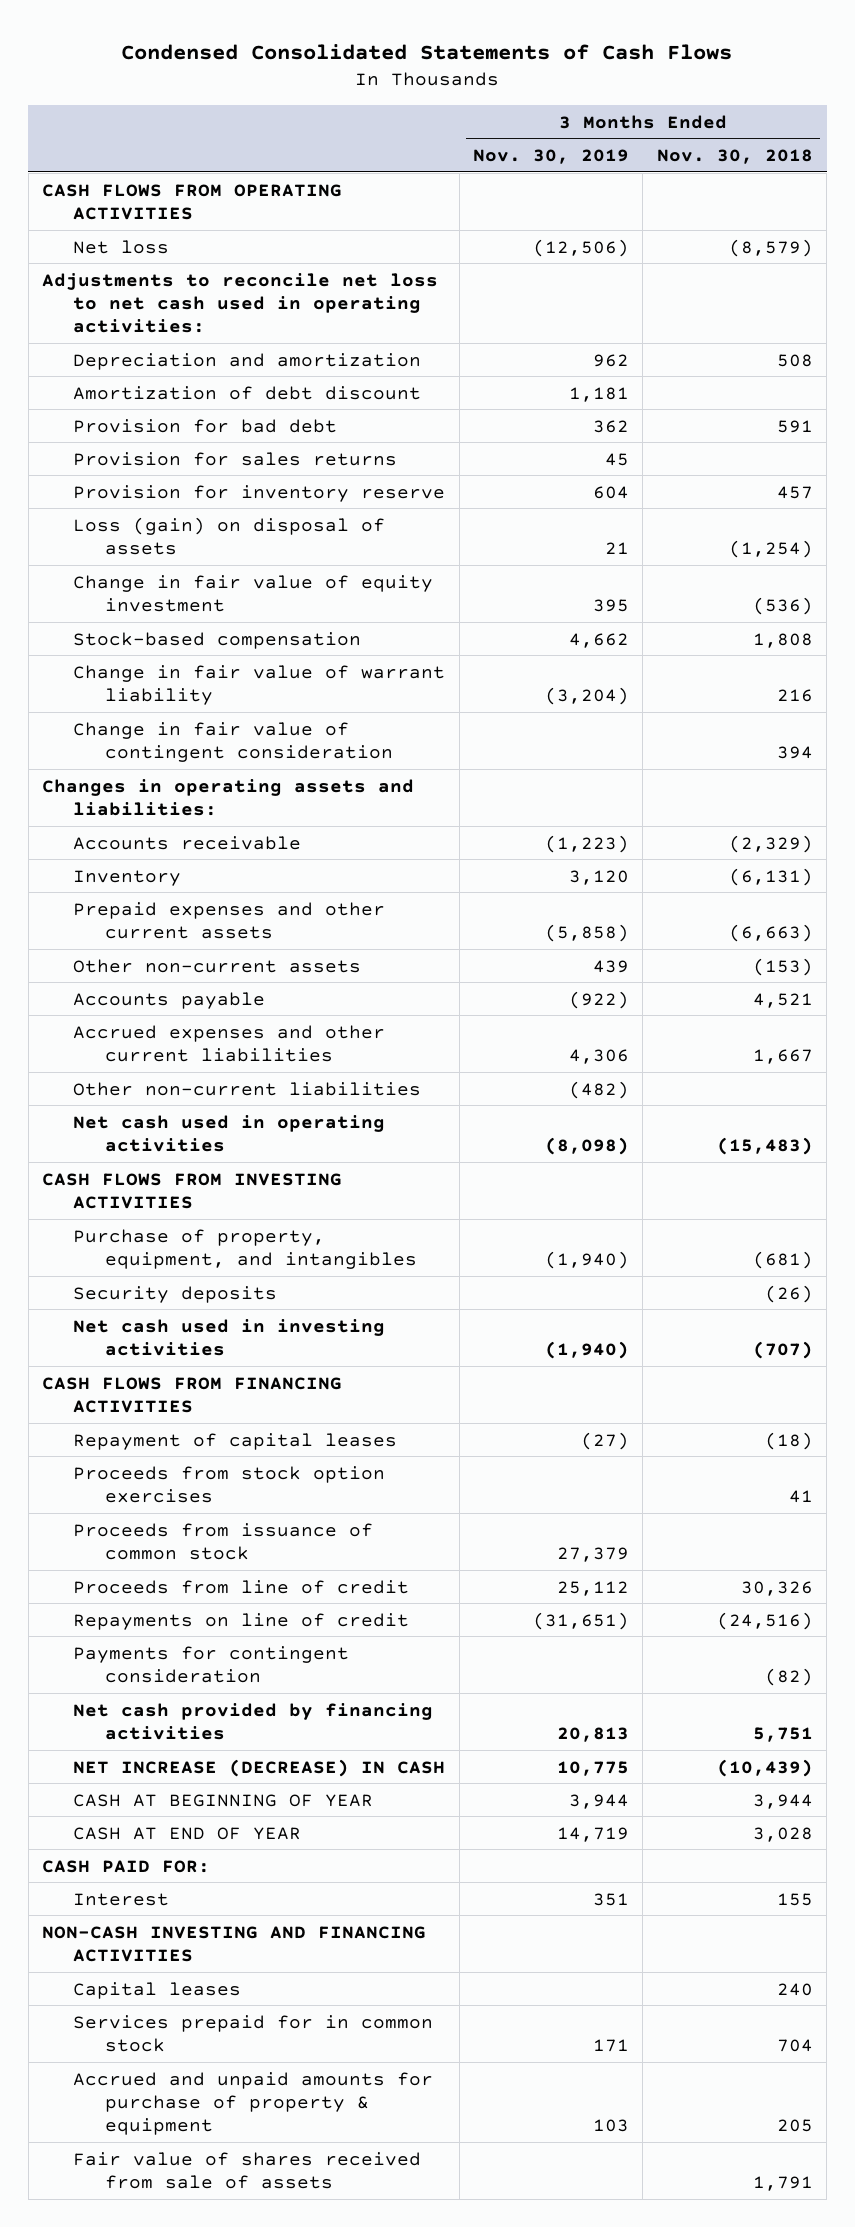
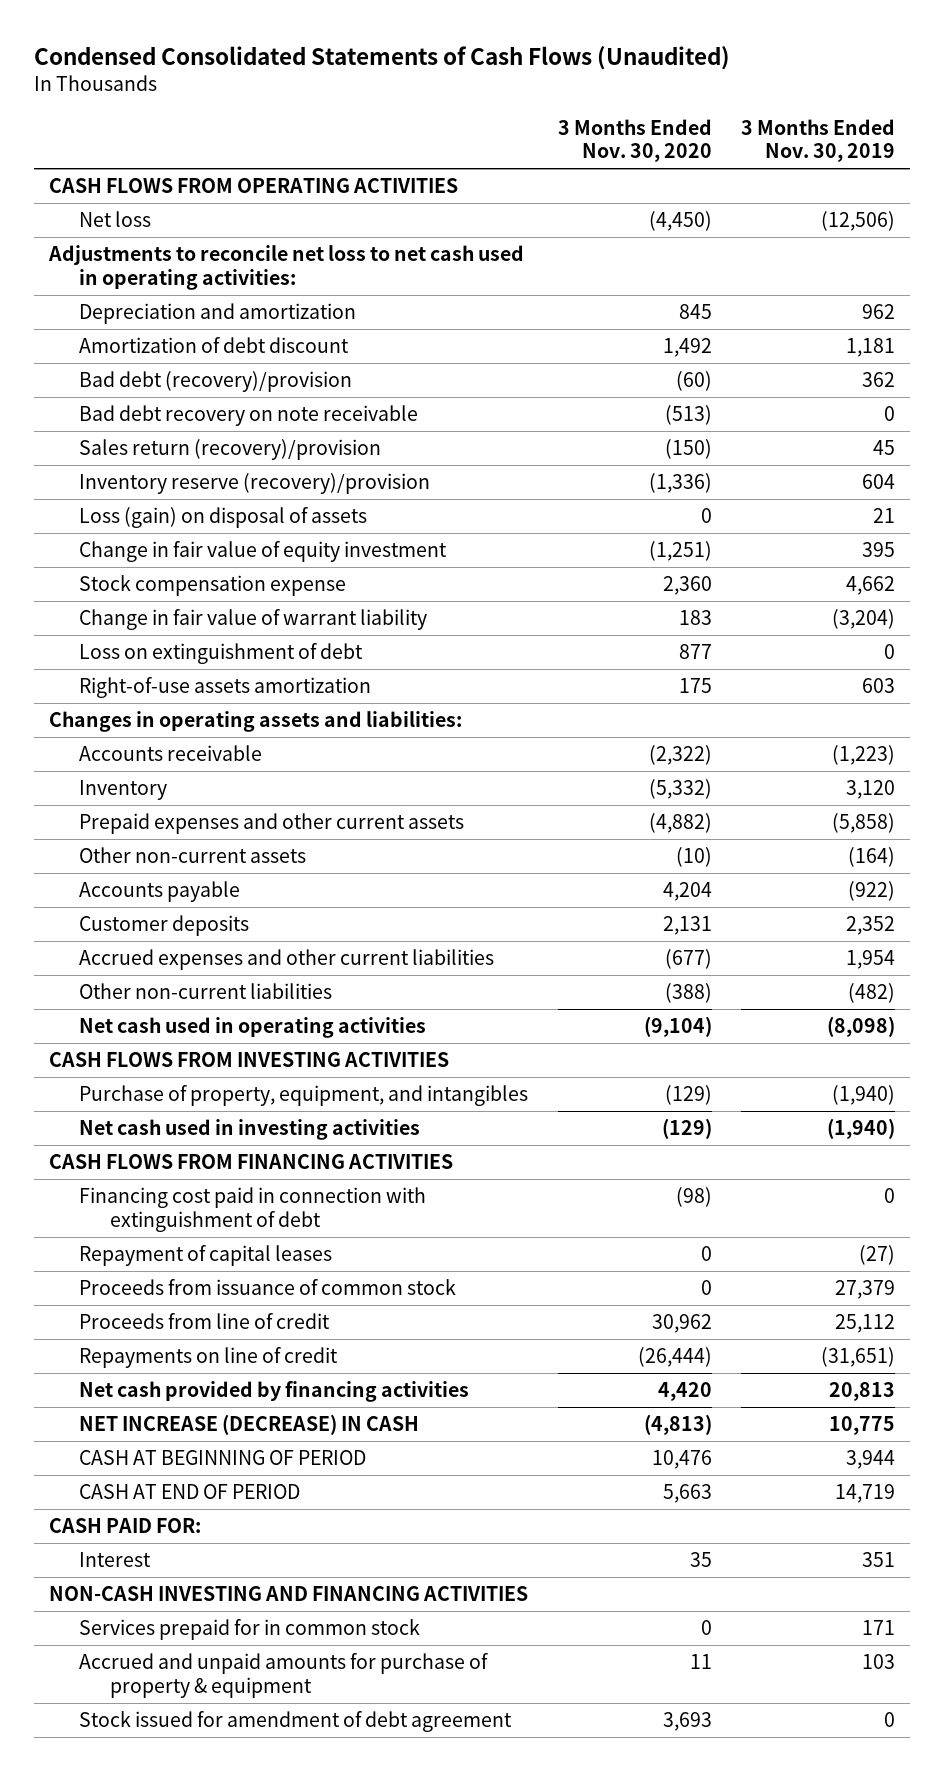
[121,43,733,60] Condensed Consolidated Statements of Cash Flows -> [34,45,731,70] Condensed Consolidated Statements of Cash Flows (Unaudited)
[656,149,813,165] Nov. 30, 2018 -> none
none -> [557,119,712,163] 3 Months Ended Nov. 30, 2020
[73,418,338,433] Provision for bad debt -> [79,371,353,393] Bad debt (recovery)/provision
none -> [79,405,419,427] Bad debt recovery on note receivable
[73,451,398,466] Provision for sales returns -> [79,439,382,461] Sales return (recovery)/provision
[73,484,446,502] Provision for inventory reserve -> [79,473,431,495] Inventory reserve (recovery)/provision
[73,631,362,649] Stock-based compensation -> [79,575,347,597] Stock compensation expense
[73,721,393,762] Change in fair value of contingent consideration -> none
none -> [79,643,364,665] Loss on extinguishment of debt
none -> [79,677,372,699] Right-of-use assets amortization
[593,959,630,973] 439 -> [848,847,896,868] (164)
none -> [79,915,250,937] Customer deposits
[569,1048,630,1064] 4,306 -> [846,950,896,970] 1,954
[73,1285,278,1303] Security deposits -> none
none -> [79,1187,427,1232] Financing cost paid in connection with extinguishment of debt
[73,1465,386,1503] Proceeds from stock option exercises -> none
[73,1645,350,1683] Payments for contingent consideration -> none
[73,1793,374,1807] CASH AT BEGINNING OF YEAR -> [79,1450,367,1466] CASH AT BEGINNING OF PERIOD
[73,1826,302,1840] CASH AT END OF YEAR -> [79,1484,301,1500] CASH AT END OF PERIOD
[73,1981,242,1999] Capital leases -> none
[73,2151,422,2189] Fair value of shares received from sale of assets -> none
none -> [79,1711,513,1733] Stock issued for amendment of debt agreement

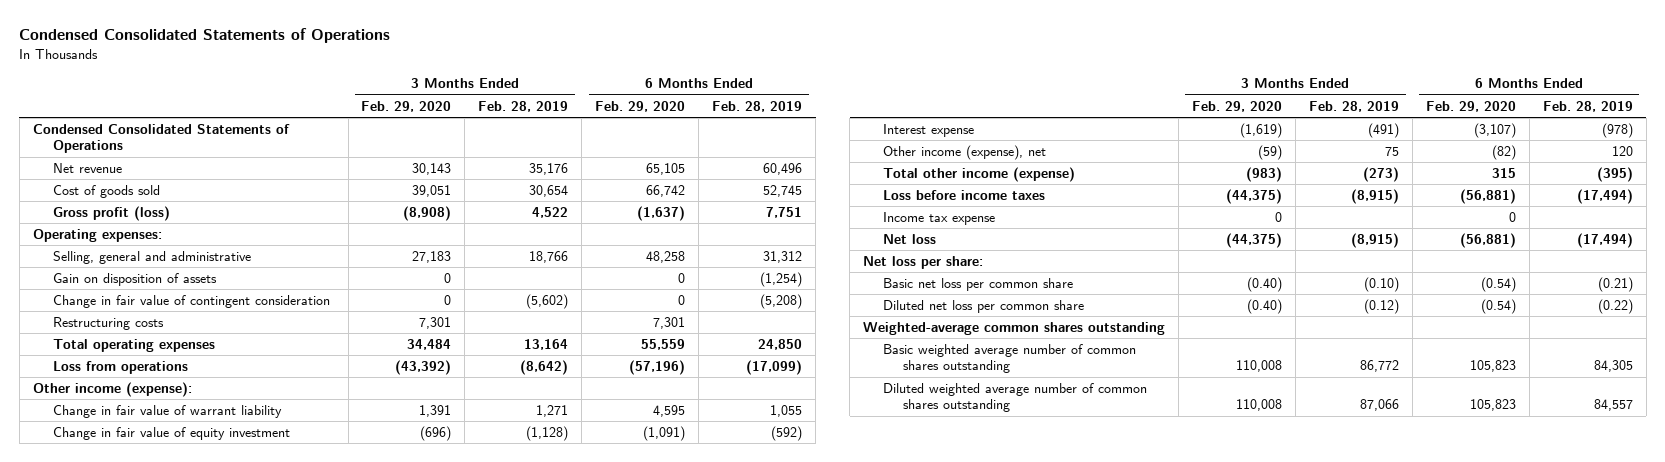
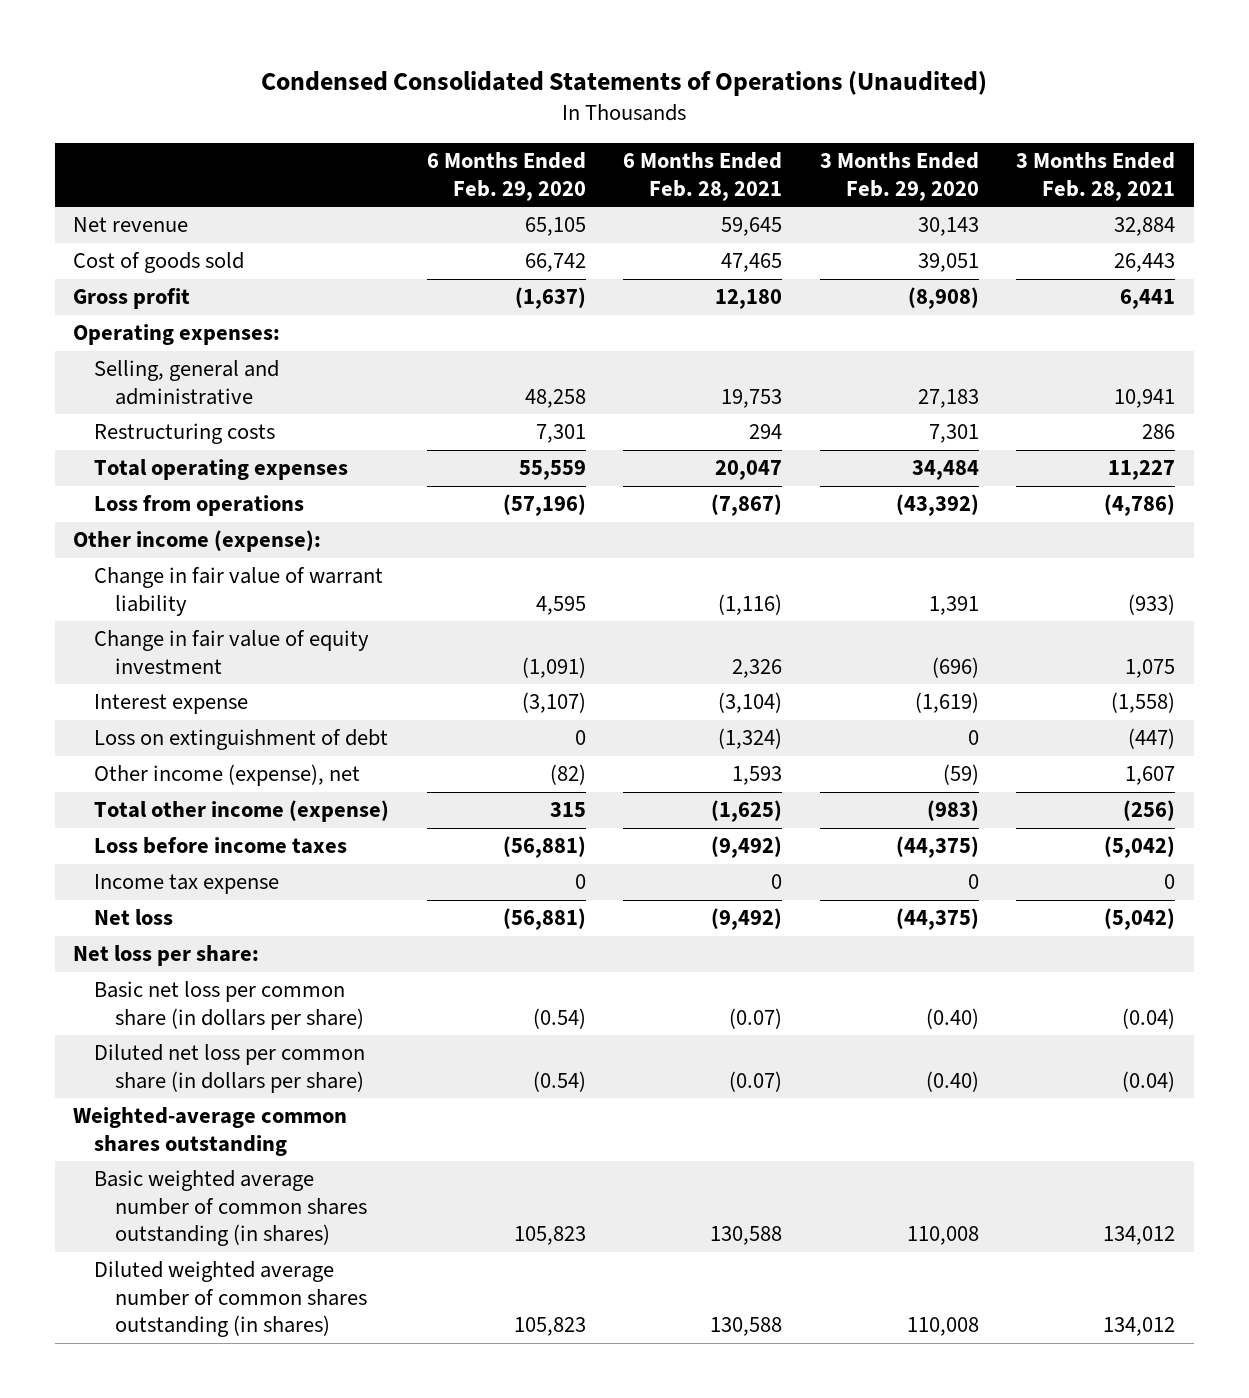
[19,28,391,44] Condensed Consolidated Statements of Operations -> [261,70,988,96] Condensed Consolidated Statements of Operations (Unaudited)
[478,100,569,112] Feb. 28, 2019 -> none
[712,100,803,112] Feb. 28, 2019 -> none
none -> [623,152,783,201] 6 Months Ended Feb. 28, 2021
none -> [1016,152,1176,201] 3 Months Ended Feb. 28, 2021
[32,123,290,154] Condensed Consolidated Statements of Operations -> none
[52,205,170,221] Gross profit (loss) -> [73,288,191,310] Gross profit
[52,272,217,286] Gain on disposition of assets -> none
[52,294,330,308] Change in fair value of contingent consideration -> none
none -> [94,729,389,751] Loss on extinguishment of debt
[883,277,1074,291] Basic net loss per common share -> [94,981,364,1030] Basic net loss per common share (in dollars per share)
[883,299,1085,313] Diluted net loss per common share -> [94,1044,366,1093] Diluted net loss per common share (in dollars per share)
[883,343,1137,374] Basic weighted average number of common shares outstanding -> [94,1170,367,1247] Basic weighted average number of common shares outstanding (in shares)
[883,382,1148,413] Diluted weighted average number of common shares outstanding -> [94,1261,367,1338] Diluted weighted average number of common shares outstanding (in shares)

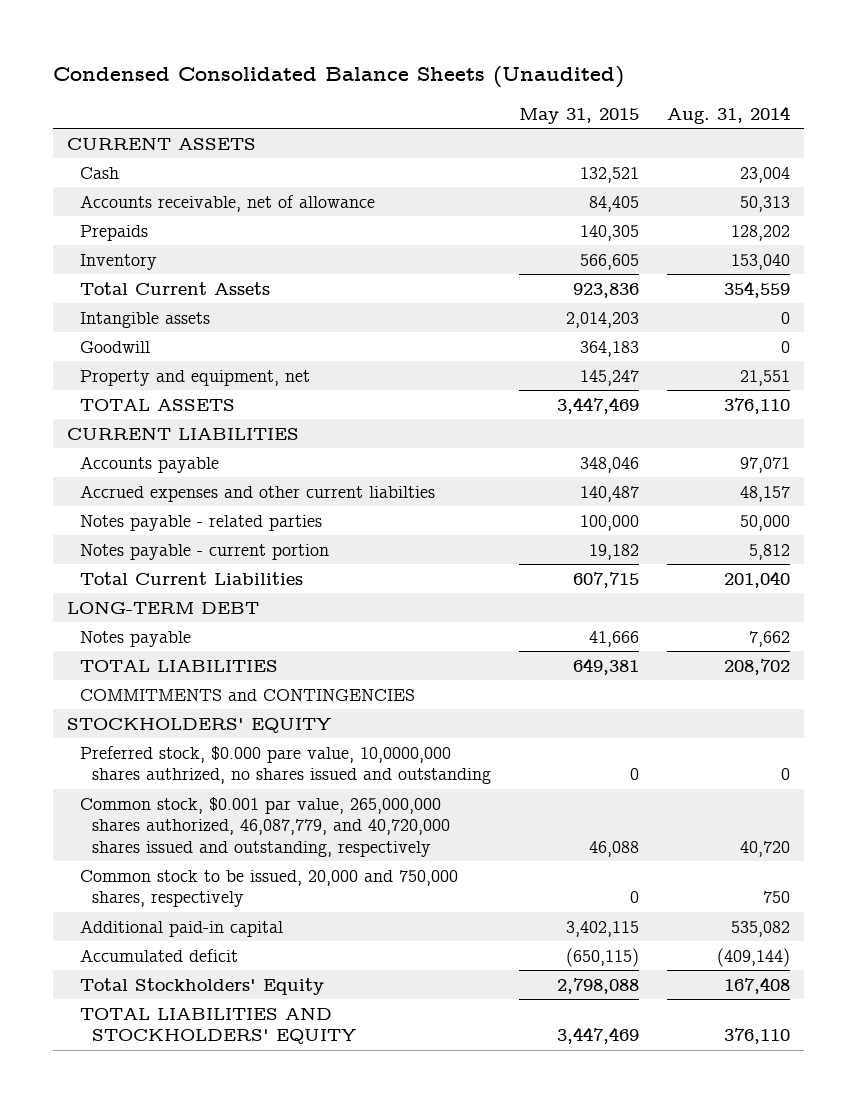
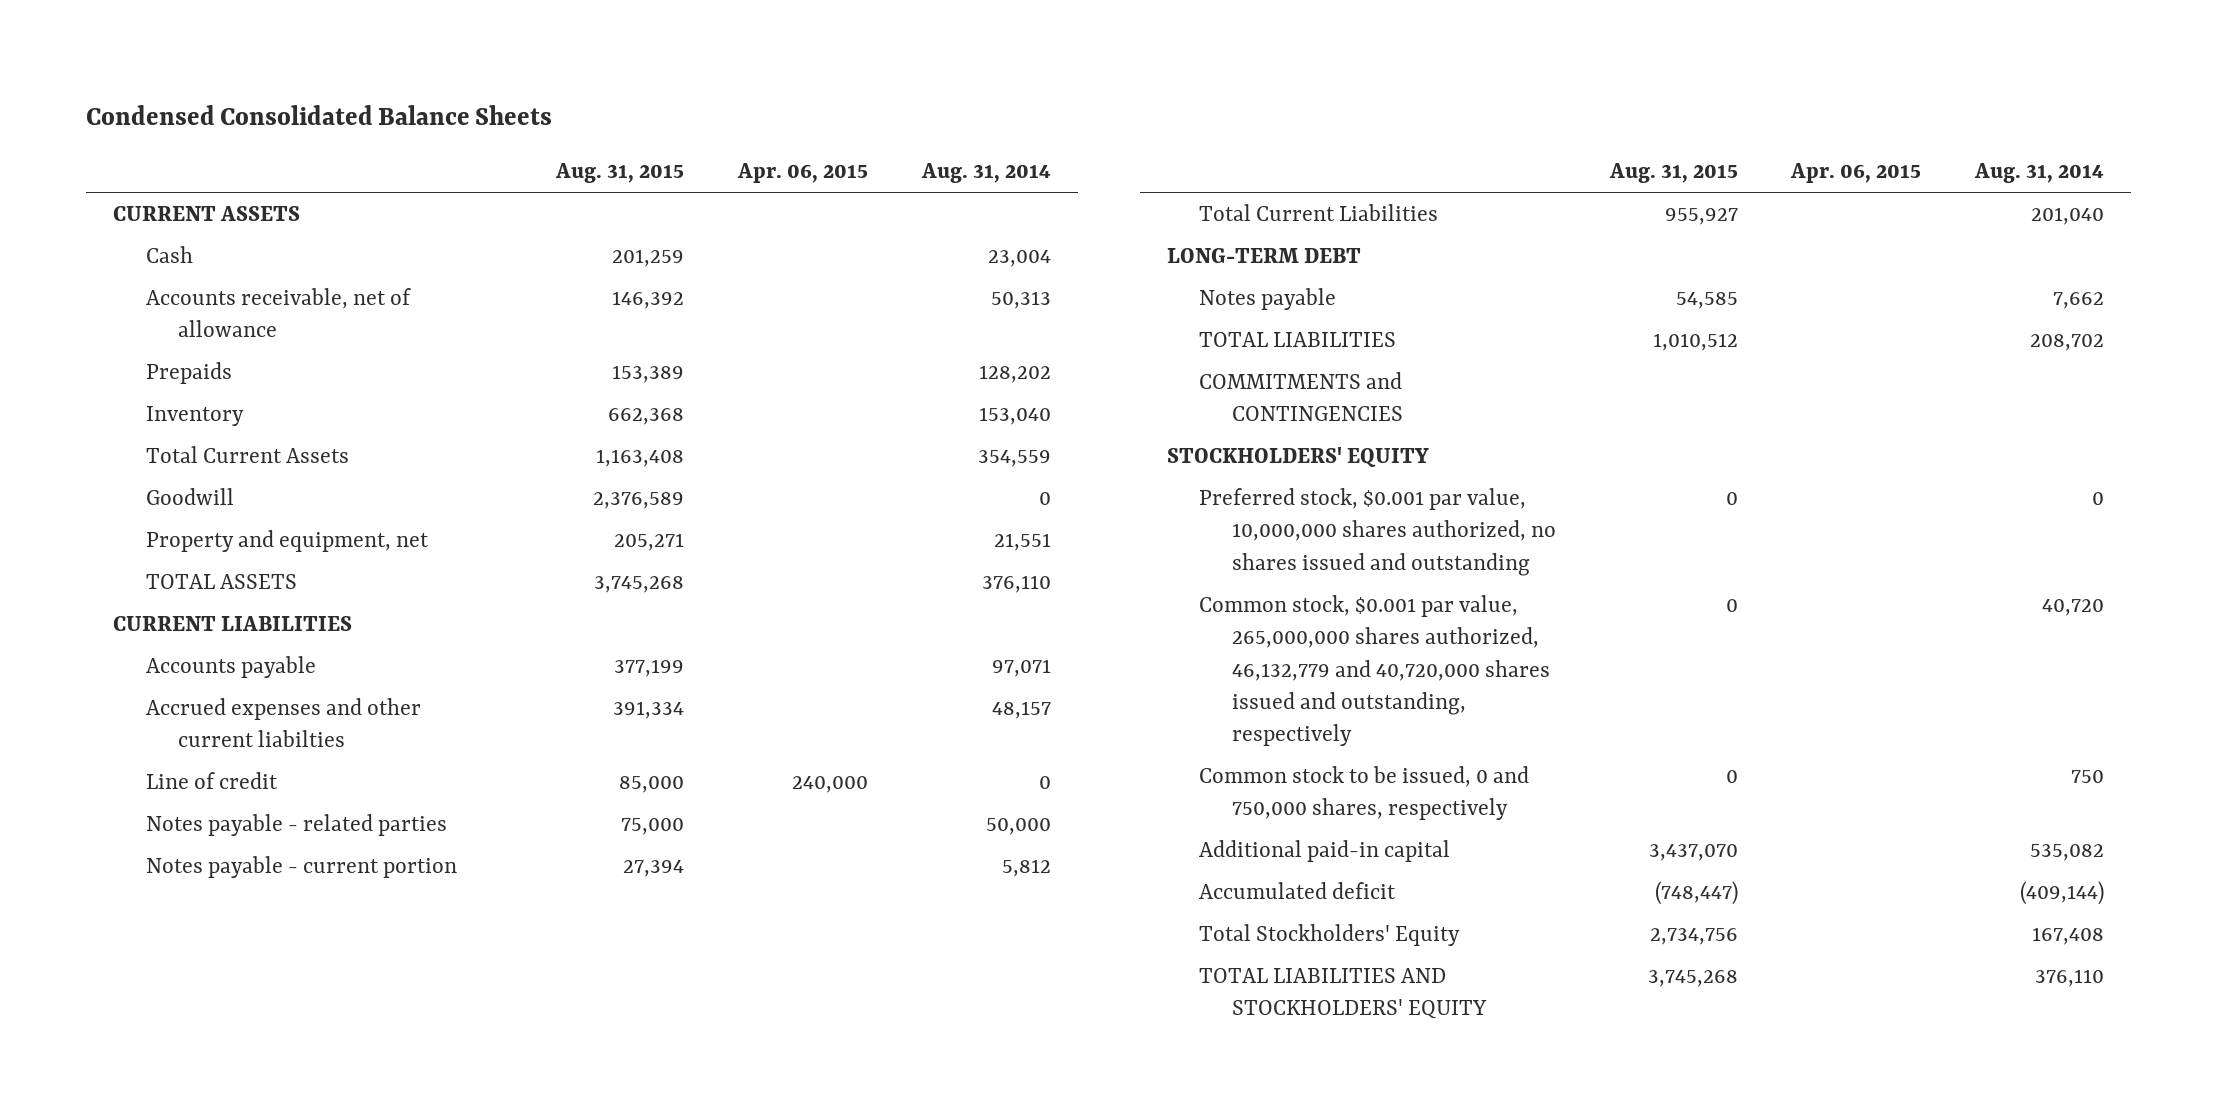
[53,65,625,88] Condensed Consolidated Balance Sheets (Unaudited) -> [86,105,553,126] Condensed Consolidated Balance Sheets
[519,107,640,124] May 31, 2015 -> none
none -> [554,163,684,184] Aug. 31, 2015
none -> [736,163,868,184] Apr. 06, 2015
[79,311,210,328] Intangible assets -> none
none -> [145,772,278,790] Line of credit
[79,745,492,785] Preferred stock, $0.000 pare value, 10,0000,000 shares authrized, no shares issued and outstanding -> [1199,488,1556,576] Preferred stock, $0.001 par value, 10,000,000 shares authorized, no shares issued and outstanding
[79,796,451,857] Common stock, $0.001 par value, 265,000,000 shares authorized, 46,087,779, and 40,720,000 shares issued and outstanding, respectively -> [1199,595,1550,747] Common stock, $0.001 par value, 265,000,000 shares authorized, 46,132,779 and 40,720,000 shares issued and outstanding, respectively
[79,869,458,908] Common stock to be issued, 20,000 and 750,000 shares, respectively -> [1199,766,1530,821] Common stock to be issued, 0 and 750,000 shares, respectively

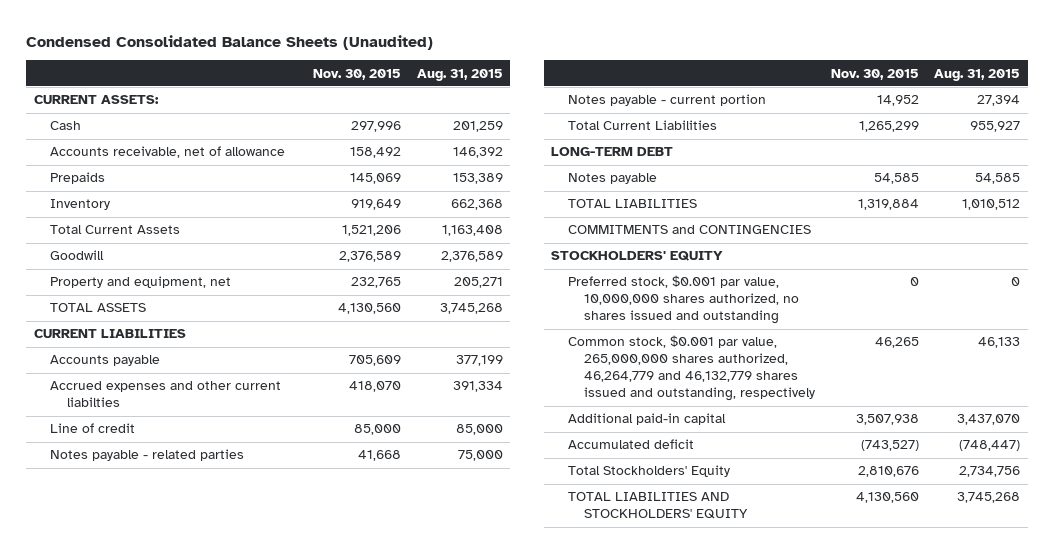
[86,105,553,126] Condensed Consolidated Balance Sheets -> [26,34,434,50] Condensed Consolidated Balance Sheets (Unaudited)
[736,163,868,184] Apr. 06, 2015 -> none
[920,163,1051,184] Aug. 31, 2014 -> none
none -> [313,68,402,80] Nov. 30, 2015
[113,206,301,222] CURRENT ASSETS -> [33,95,159,105] CURRENT ASSETS:
[1199,766,1530,821] Common stock to be issued, 0 and 750,000 shares, respectively -> none
[1199,595,1550,747] Common stock, $0.001 par value, 265,000,000 shares authorized, 46,132,779 and 40,720,000 shares issued and outstanding, respectively -> [567,335,816,402] Common stock, $0.001 par value, 265,000,000 shares authorized, 46,264,779 and 46,132,779 shares issued and outstanding, respectively
[1725,599,1738,613] 0 -> [978,337,1021,349] 46,133

